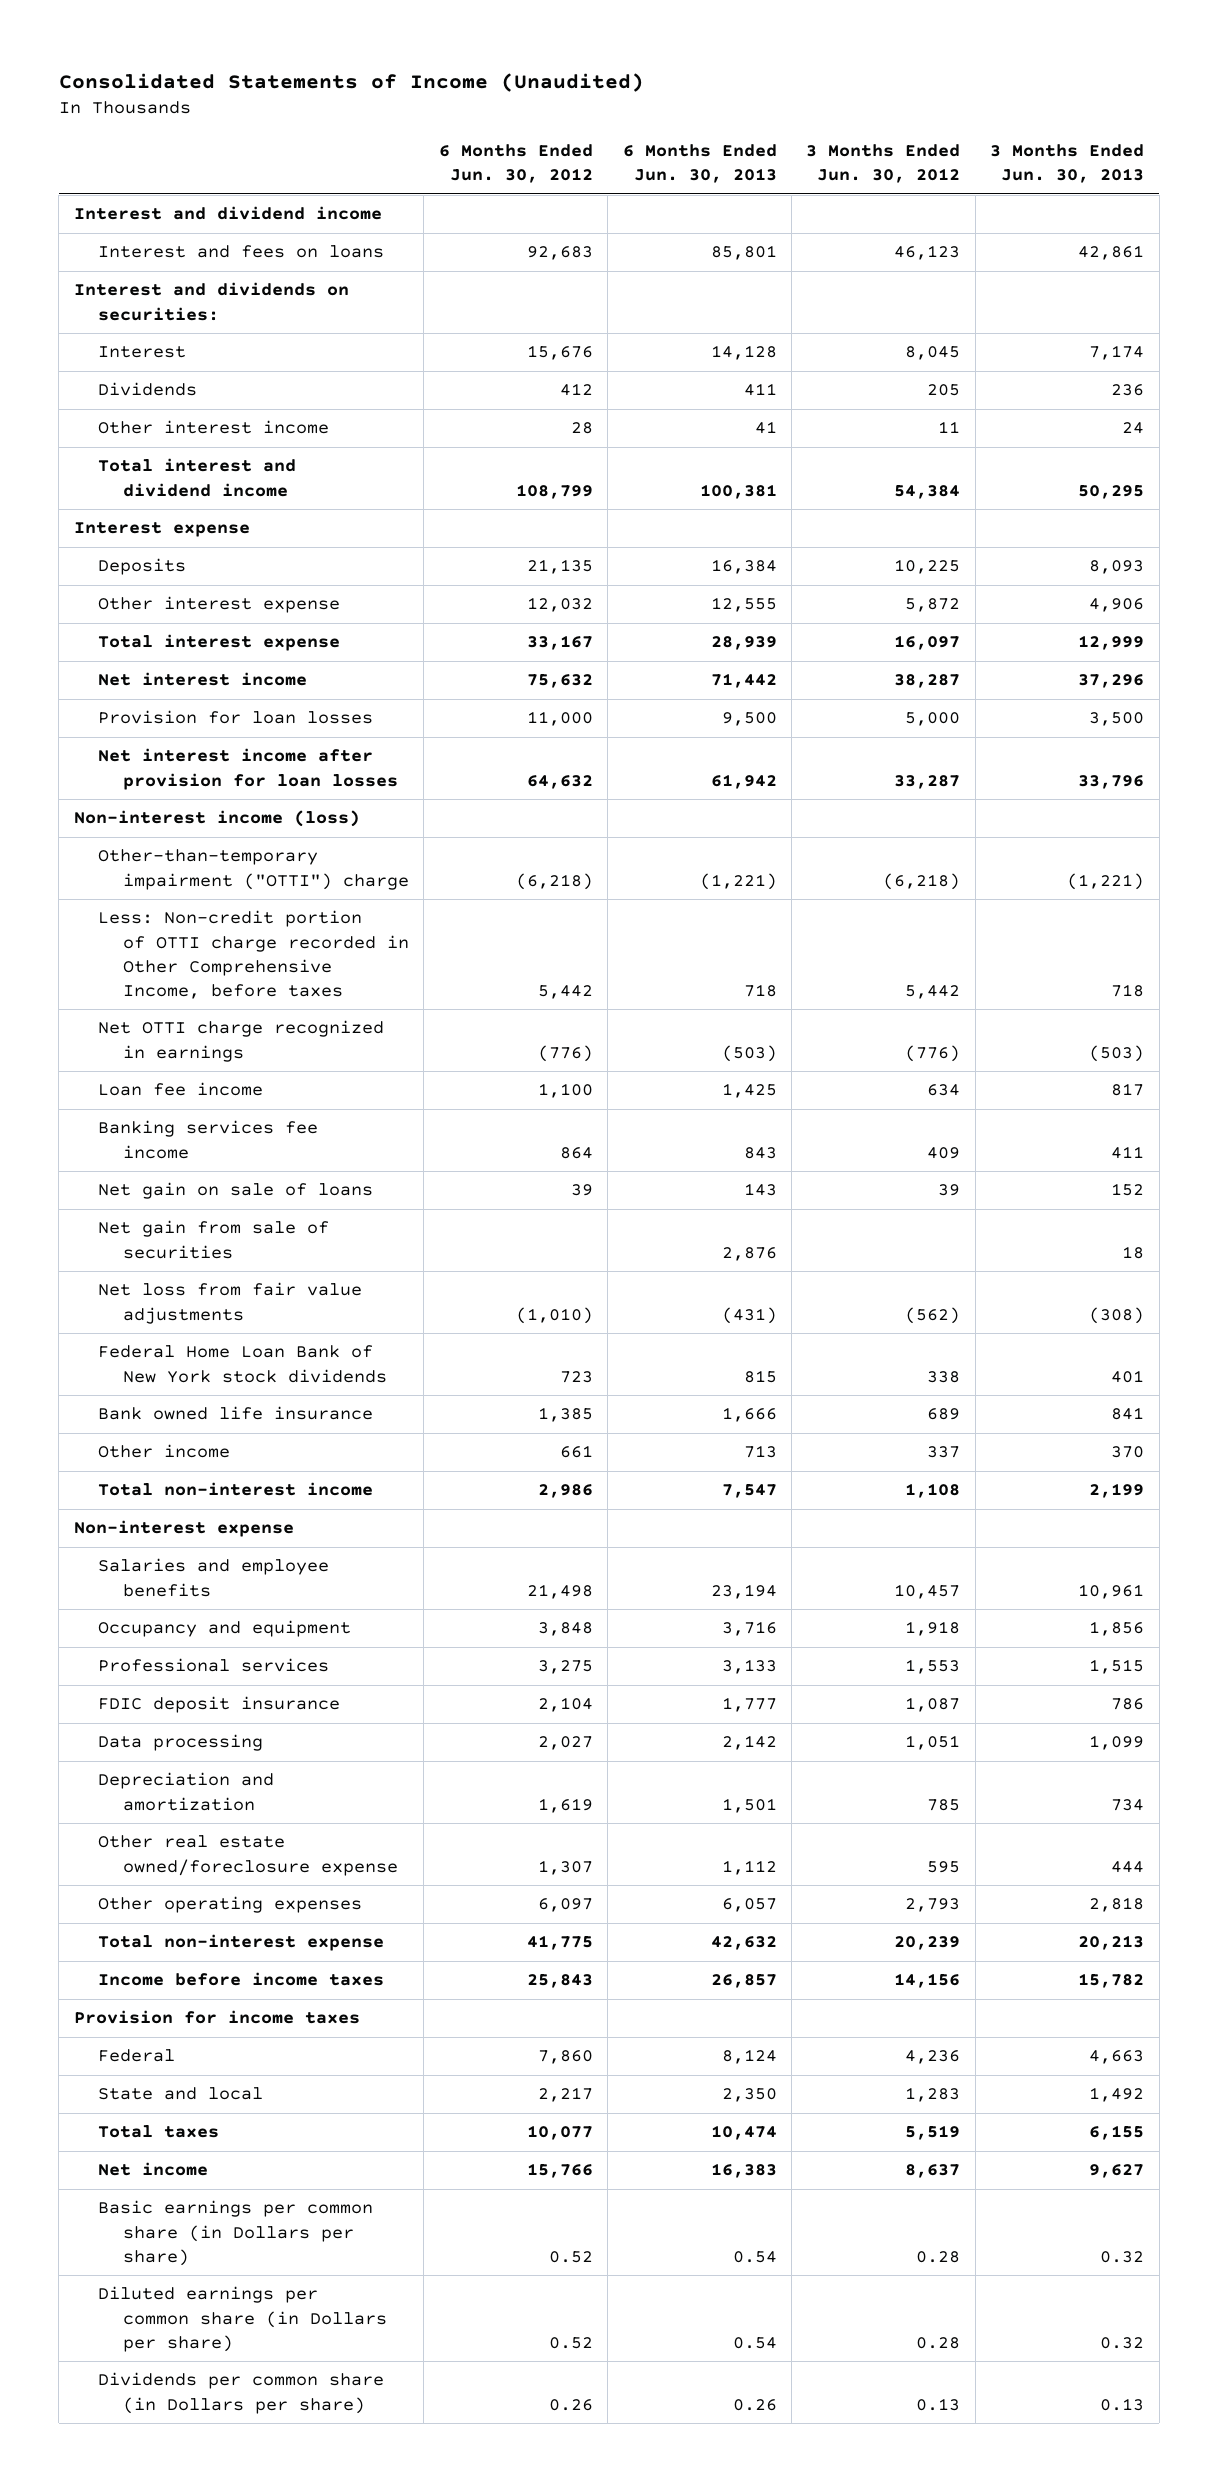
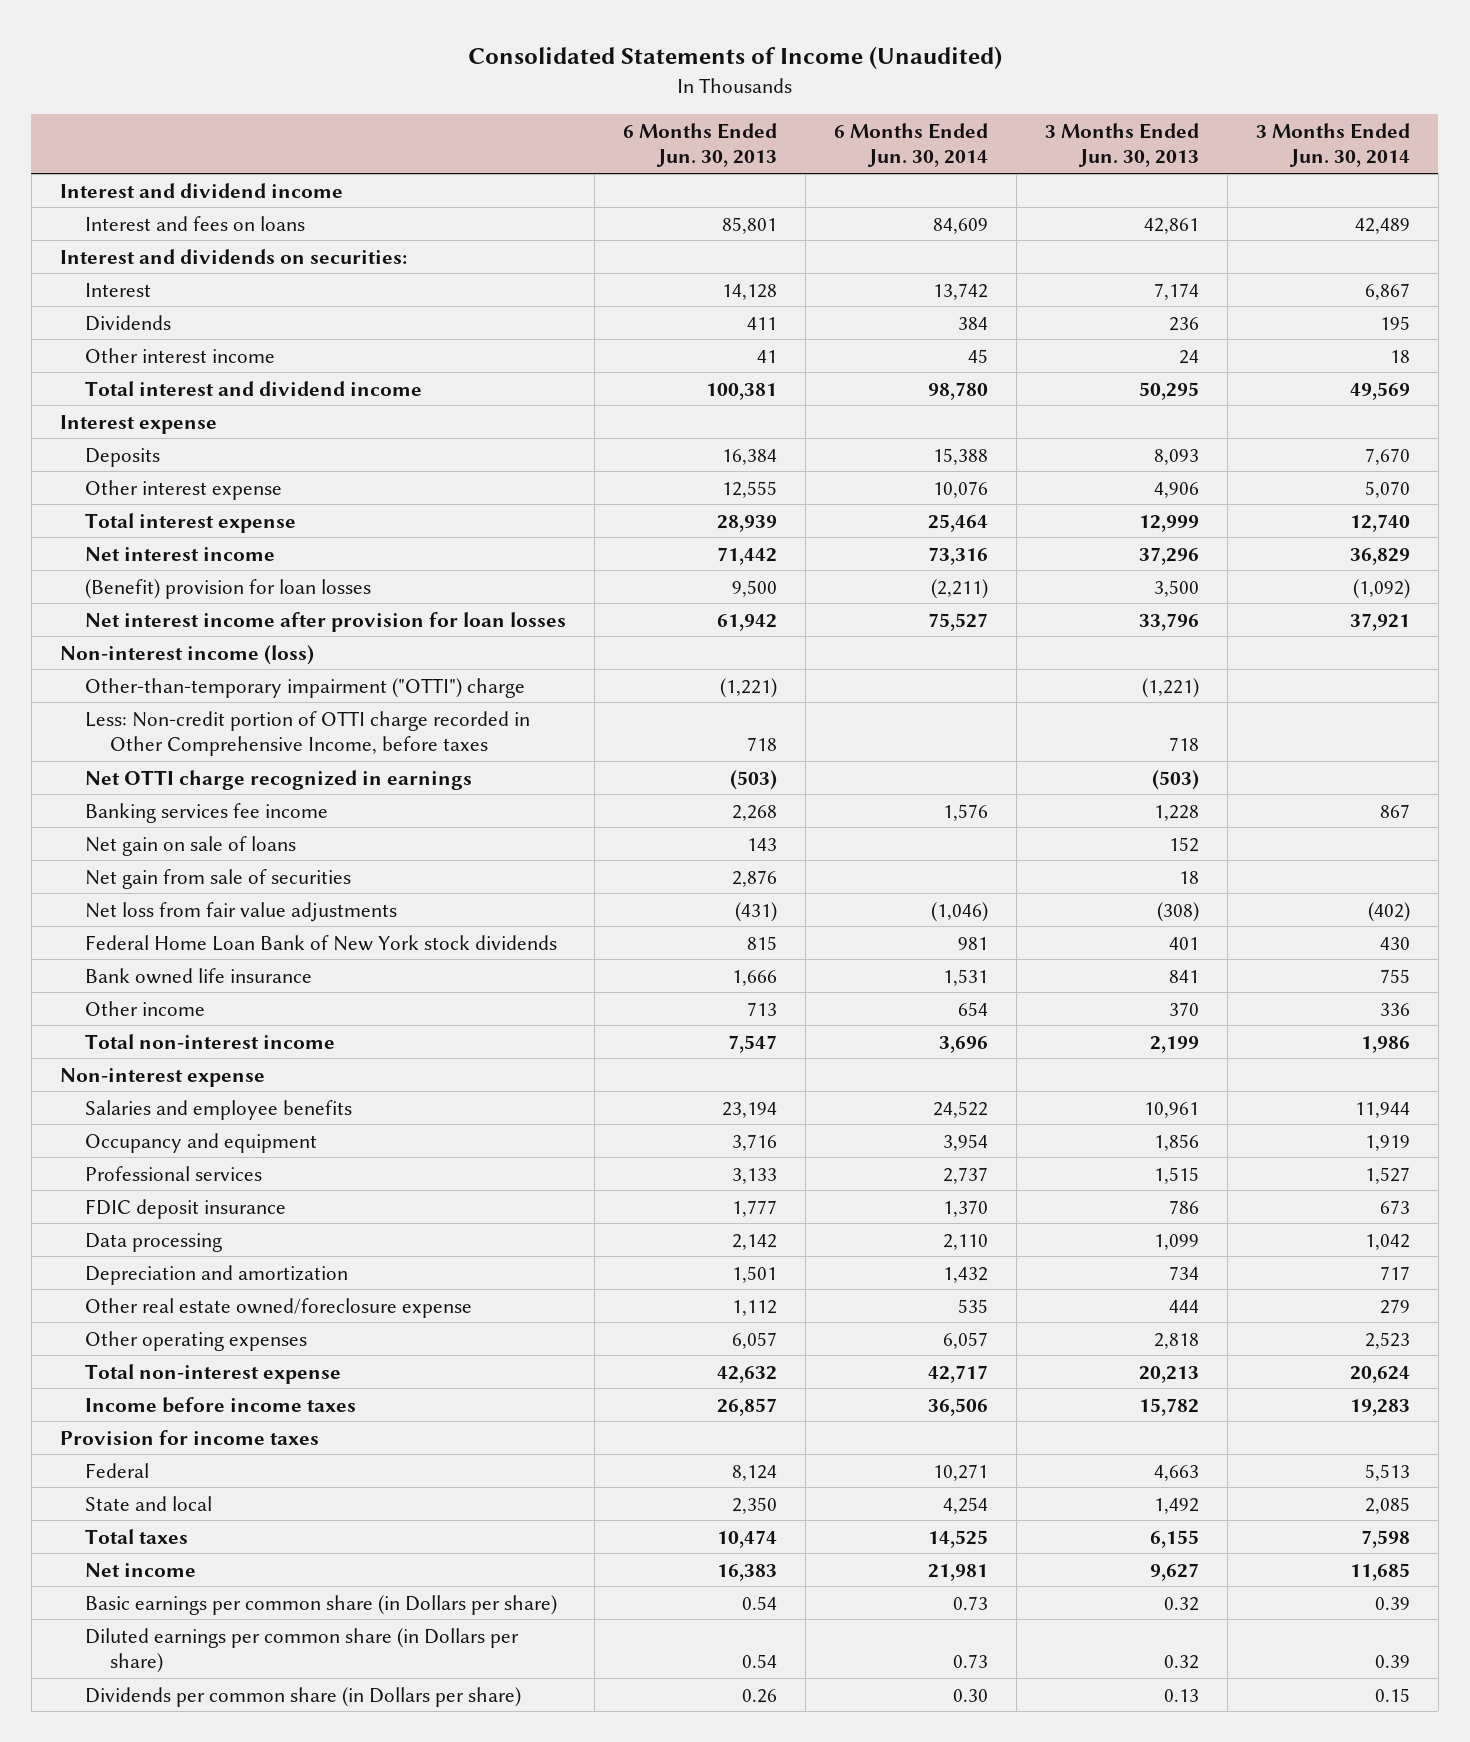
[438,144,593,184] 6 Months Ended Jun. 30, 2012 -> none
[806,144,961,184] 3 Months Ended Jun. 30, 2012 -> none
none -> [833,122,988,168] 6 Months Ended Jun. 30, 2014
none -> [1255,122,1410,168] 3 Months Ended Jun. 30, 2014
[98,710,374,725] Provision for loan losses -> [84,578,371,599] (Benefit) provision for loan losses
[98,1082,264,1097] Loan fee income -> none
[743,1146,777,1159] 843 -> [731,804,777,821] 2,268
[1111,1145,1145,1159] 411 -> [1153,804,1199,821] 1,228

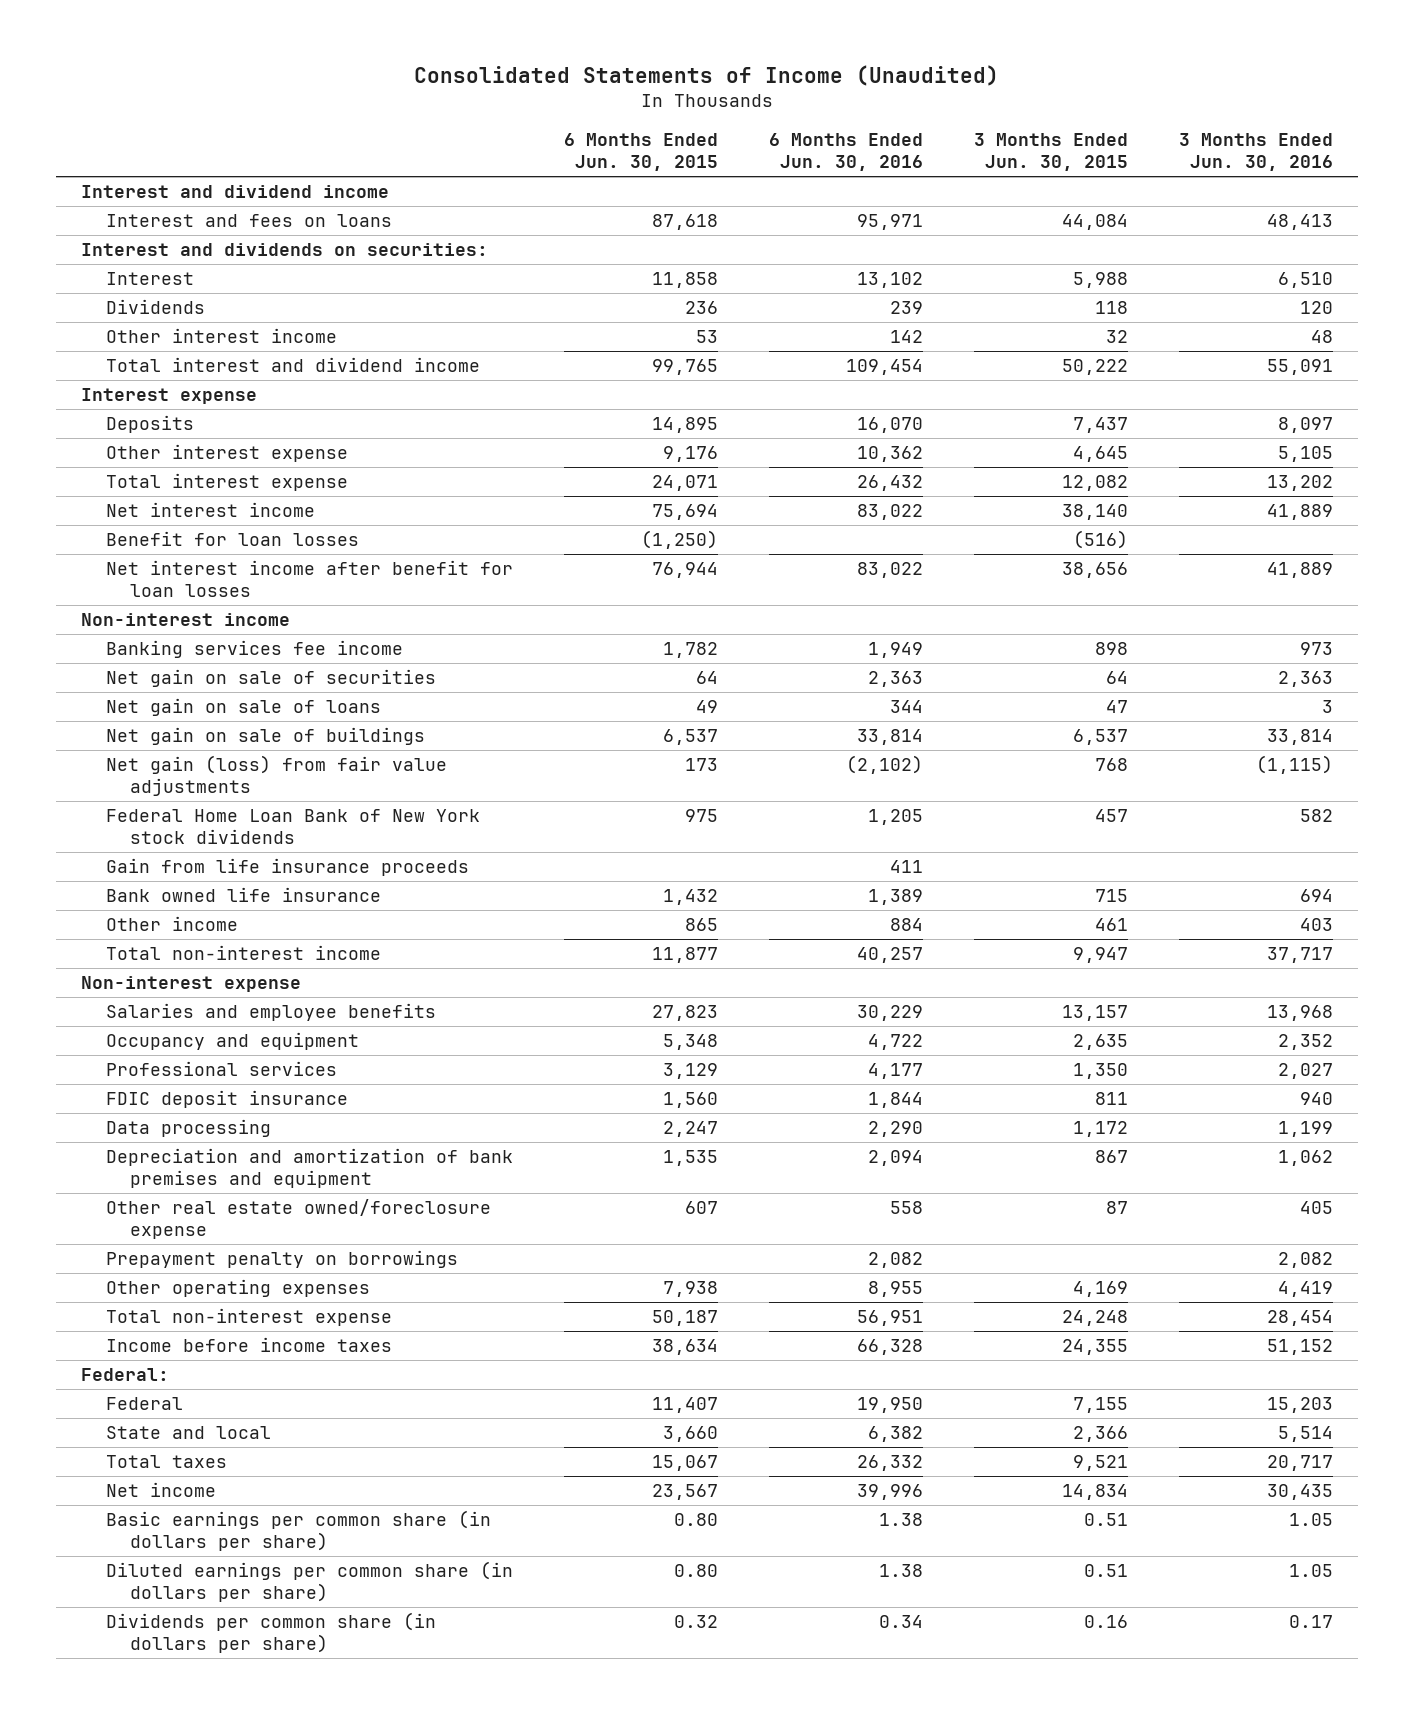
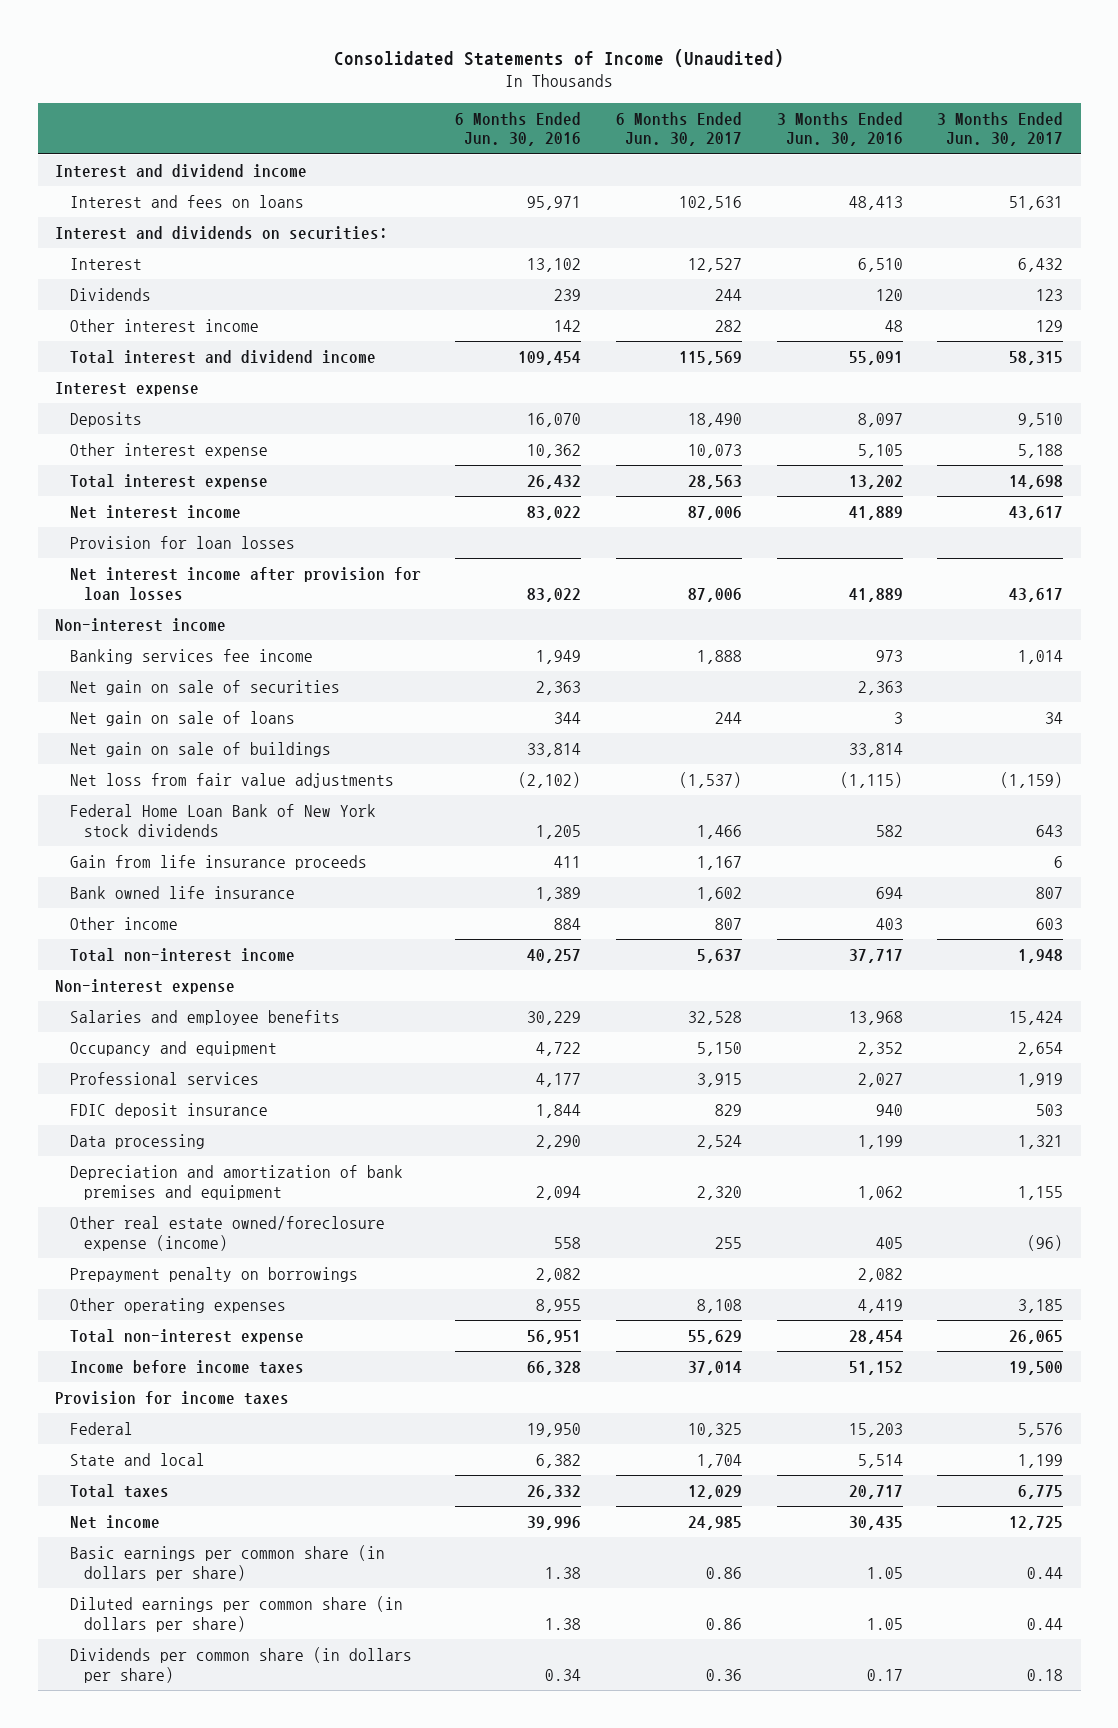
[563,132,718,172] 6 Months Ended Jun. 30, 2015 -> none
[973,132,1128,172] 3 Months Ended Jun. 30, 2015 -> none
none -> [615,111,742,147] 6 Months Ended Jun. 30, 2017
none -> [937,111,1064,147] 3 Months Ended Jun. 30, 2017
[105,530,359,546] Benefit for loan losses -> [69,535,295,549] Provision for loan losses
[105,559,513,598] Net interest income after benefit for loan losses -> [69,566,421,600] Net interest income after provision for loan losses
[105,754,447,797] Net gain (loss) from fair value adjustments -> [69,772,394,788] Net loss from fair value adjustments
[105,1198,491,1240] Other real estate owned/foreclosure expense -> [69,1215,385,1251] Other real estate owned/foreclosure expense (income)
[81,1367,170,1381] Federal: -> [55,1390,290,1405] Provision for income taxes

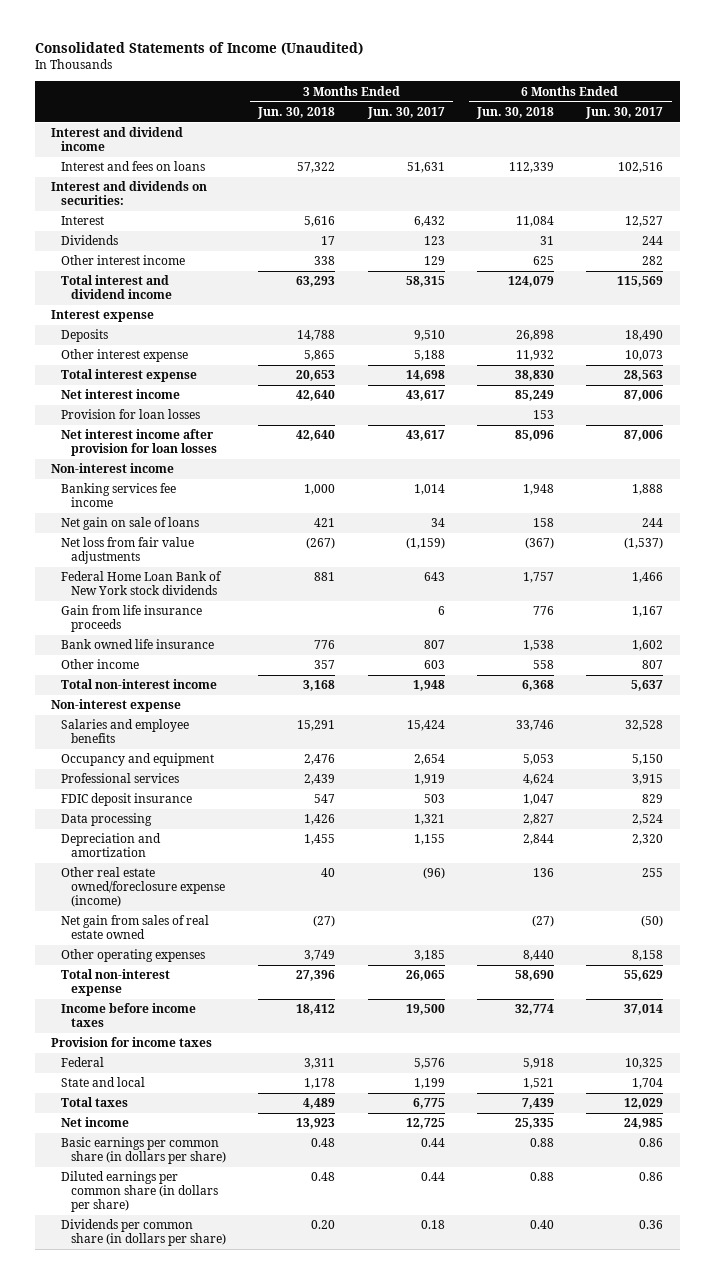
[455,111,582,147] 6 Months Ended Jun. 30, 2016 -> none
[776,111,903,147] 3 Months Ended Jun. 30, 2016 -> none
none -> [257,106,336,119] Jun. 30, 2018
none -> [476,106,555,119] Jun. 30, 2018
[69,679,340,695] Net gain on sale of securities -> none
[69,741,331,757] Net gain on sale of buildings -> none
[69,1164,403,1200] Depreciation and amortization of bank premises and equipment -> [60,833,161,858] Depreciation and amortization
[69,1266,358,1282] Prepayment penalty on borrowings -> none
none -> [60,915,209,940] Net gain from sales of real estate owned
[696,1298,742,1313] 8,108 -> [632,950,664,962] 8,158

